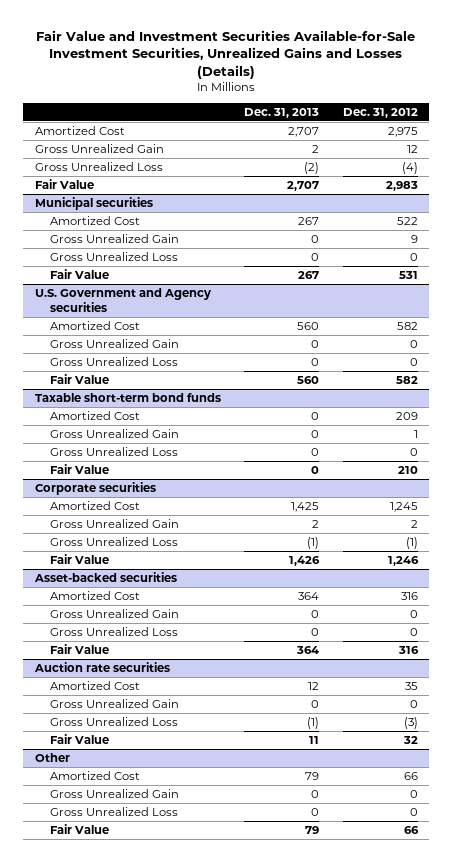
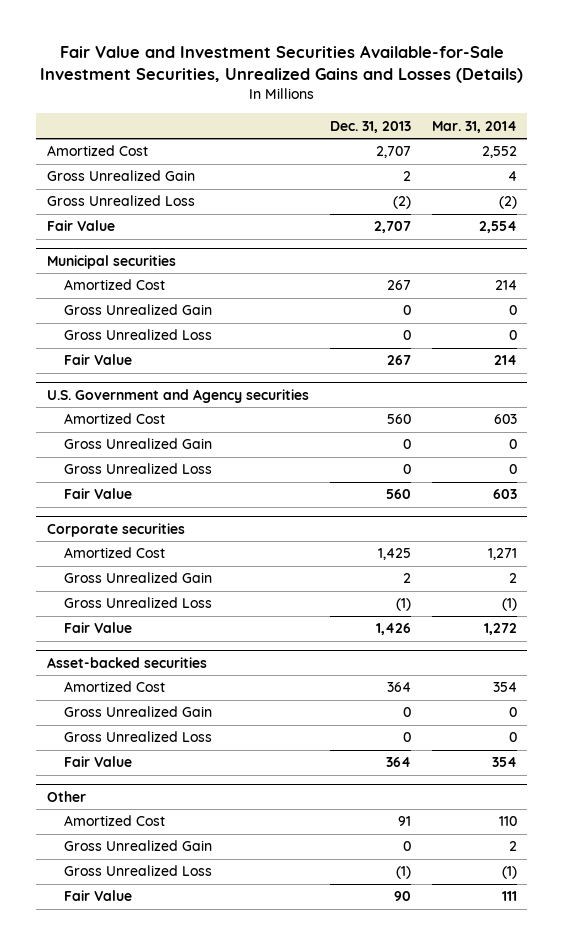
[342,107,418,118] Dec. 31, 2012 -> none
none -> [431,120,517,133] Mar. 31, 2014
[34,392,221,402] Taxable short-term bond funds -> none
[49,410,140,420] Amortized Cost -> none
[49,428,179,438] Gross Unrealized Gain -> none
[49,446,178,456] Gross Unrealized Loss -> none
[49,463,109,474] Fair Value -> none
[33,661,170,672] Auction rate securities -> none
[49,680,140,690] Amortized Cost -> none
[49,698,179,708] Gross Unrealized Gain -> none
[49,716,178,726] Gross Unrealized Loss -> none
[49,733,109,744] Fair Value -> none
[305,771,320,780] 79 -> [397,816,411,827] 91
[311,807,320,816] 0 -> [395,866,411,880] (1)
[305,825,320,834] 79 -> [393,891,411,902] 90

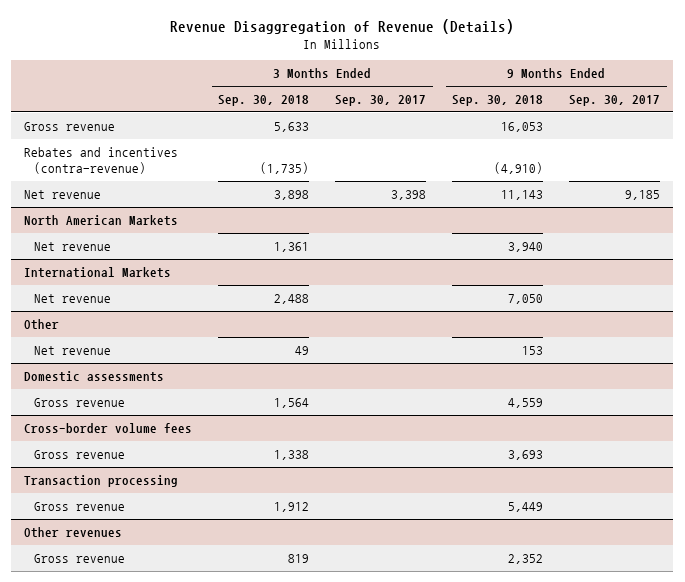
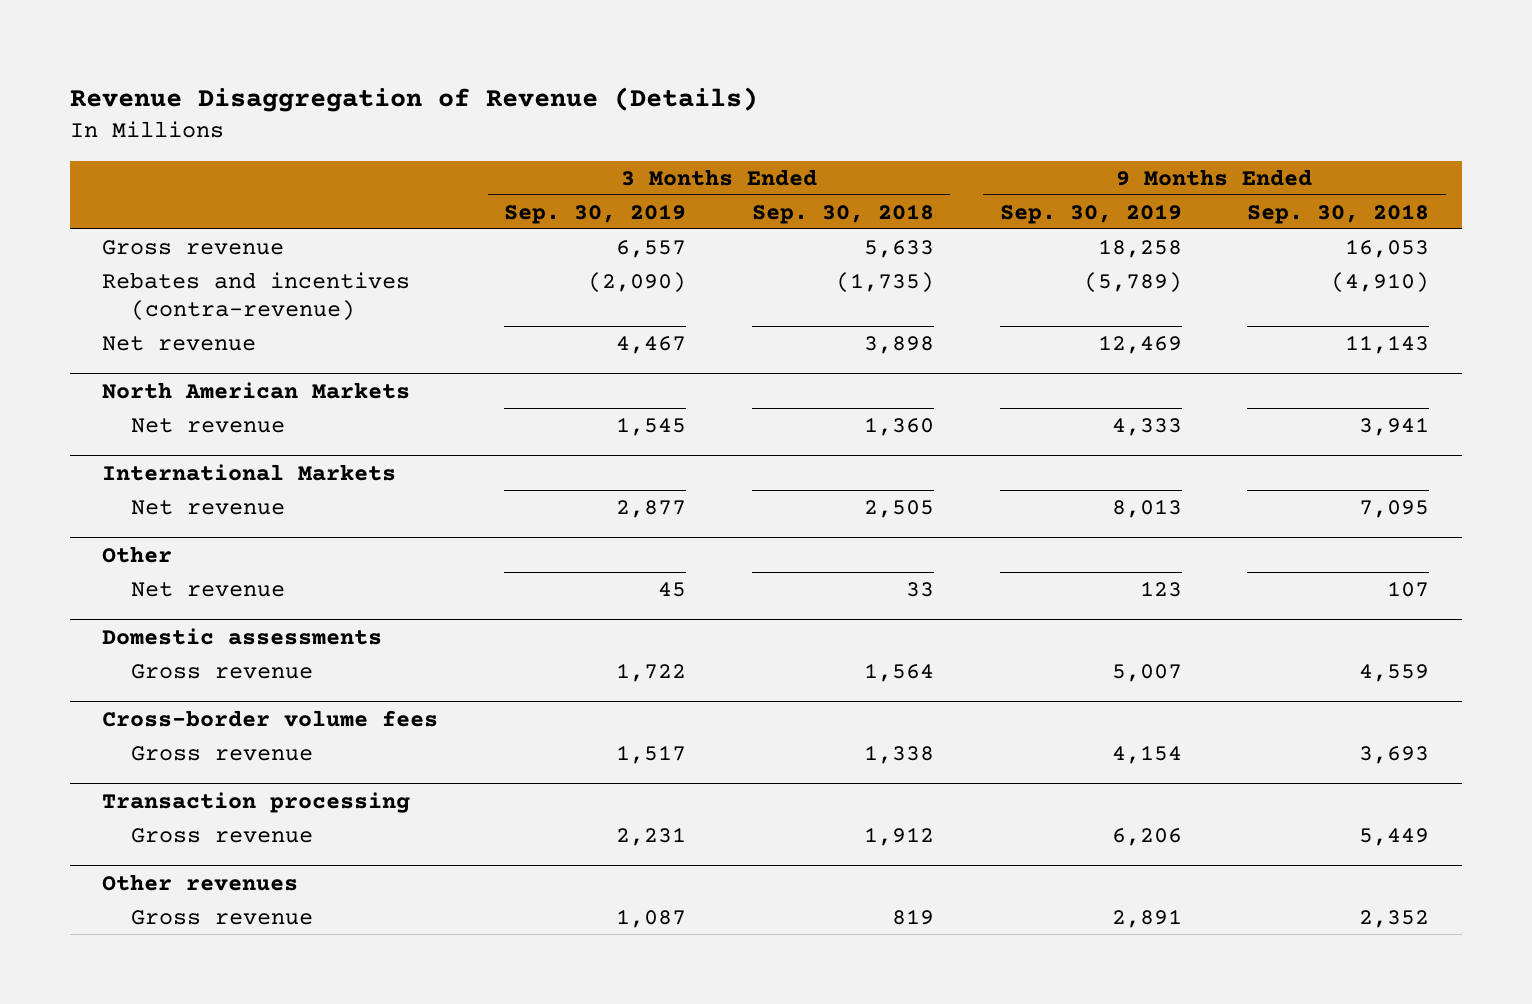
[335,94,427,106] Sep. 30, 2017 -> none
[569,94,661,106] Sep. 30, 2017 -> none
none -> [504,203,687,224] Sep. 30, 2019
none -> [999,203,1182,224] Sep. 30, 2019
[274,241,310,252] 1,361 -> [863,416,934,436] 1,360
[508,241,544,252] 3,940 -> [1359,416,1430,436] 3,941
[274,293,310,304] 2,488 -> [863,499,934,518] 2,505
[508,293,544,304] 7,050 -> [1359,499,1430,518] 7,095
[295,345,310,355] 49 -> [905,581,934,597] 33
[522,345,544,355] 153 -> [1387,580,1430,597] 107

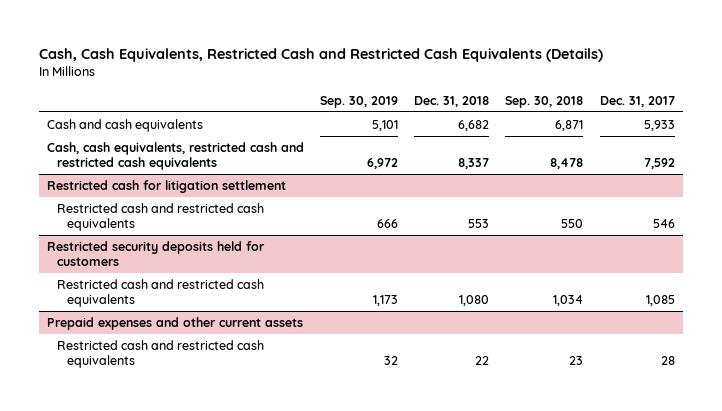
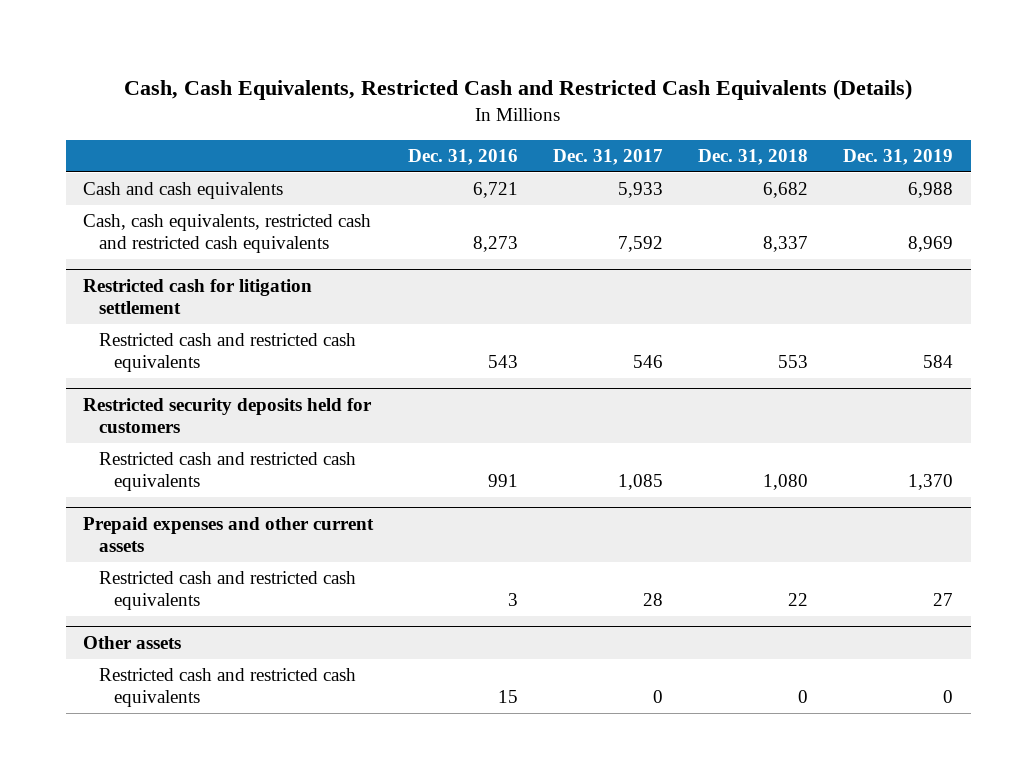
[320,95,399,108] Sep. 30, 2019 -> none
[505,95,584,108] Sep. 30, 2018 -> none
none -> [408,148,519,165] Dec. 31, 2016
none -> [843,148,954,165] Dec. 31, 2019
none -> [83,636,182,650] Other assets
none -> [98,668,356,707] Restricted cash and restricted cash equivalents

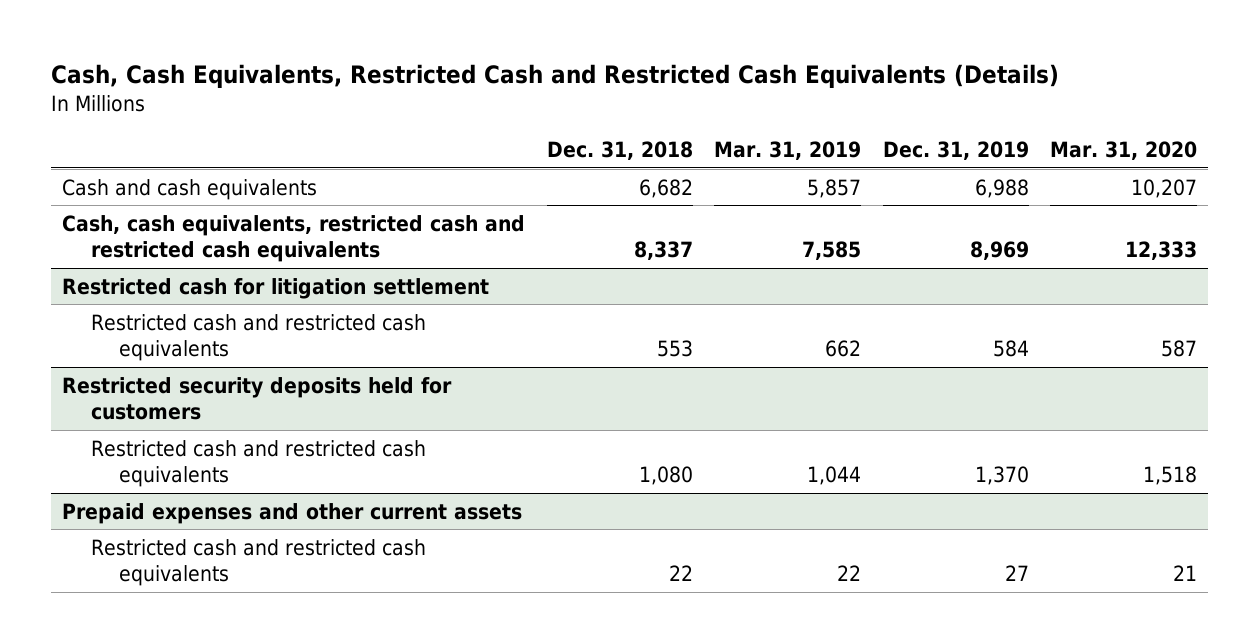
[408,148,519,165] Dec. 31, 2016 -> none
[553,148,664,165] Dec. 31, 2017 -> none
none -> [714,140,862,160] Mar. 31, 2019
none -> [1050,140,1198,160] Mar. 31, 2020
[83,636,182,650] Other assets -> none
[98,668,356,707] Restricted cash and restricted cash equivalents -> none

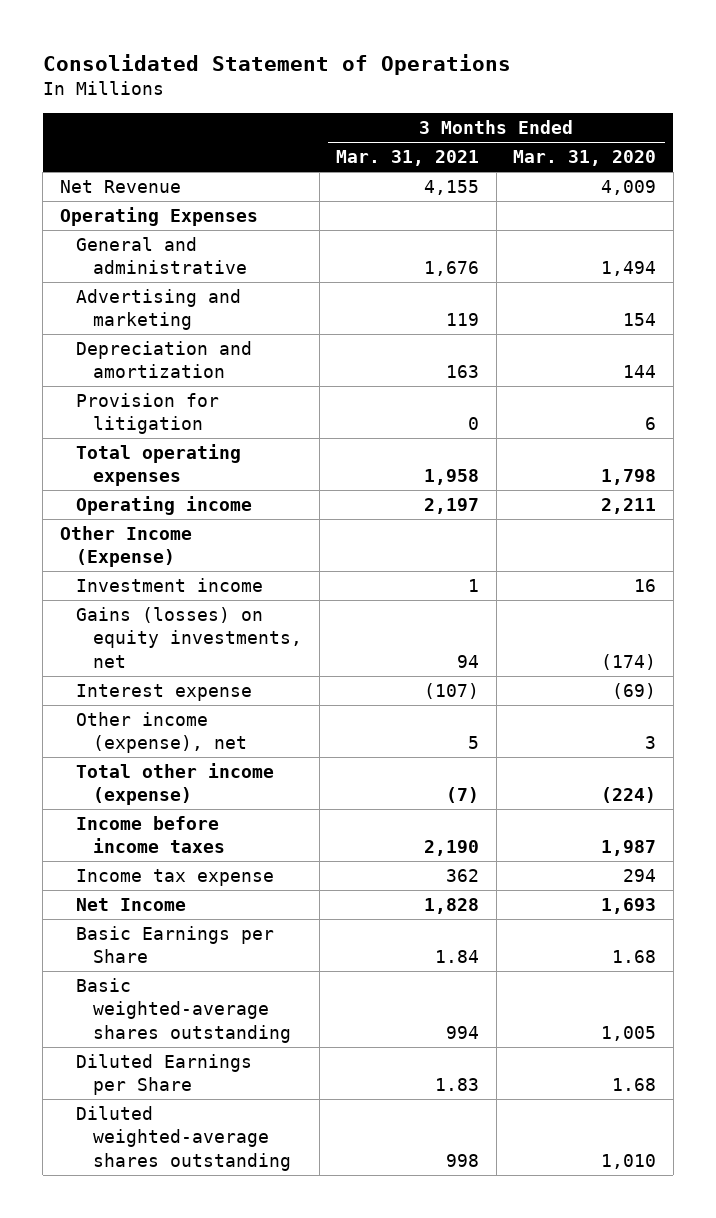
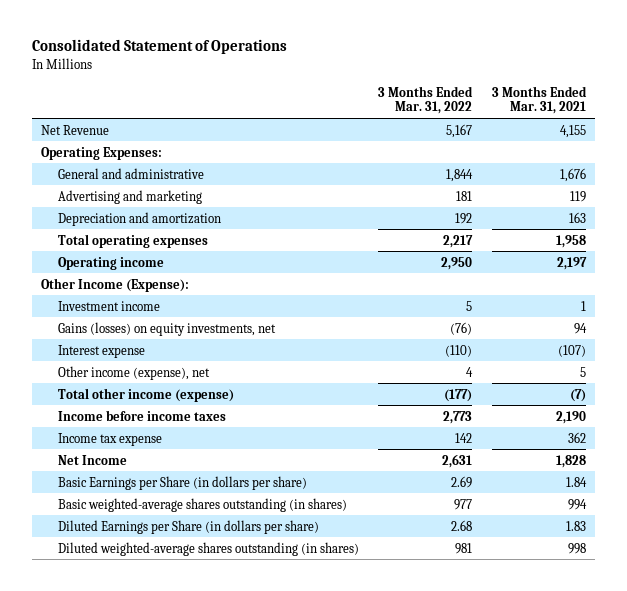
[513,150,657,167] Mar. 31, 2020 -> none
none -> [378,85,474,115] 3 Months Ended Mar. 31, 2022
[59,207,258,227] Operating Expenses -> [41,146,163,160] Operating Expenses:
[76,393,220,435] Provision for litigation -> none
[59,526,192,568] Other Income (Expense) -> [41,277,190,292] Other Income (Expense):
[76,926,275,964] Basic Earnings per Share -> [58,475,308,490] Basic Earnings per Share (in dollars per share)
[76,978,291,1043] Basic weighted-average shares outstanding -> [58,497,348,512] Basic weighted-average shares outstanding (in shares)
[76,1054,253,1096] Diluted Earnings per Share -> [58,519,320,534] Diluted Earnings per Share (in dollars per share)
[76,1106,291,1171] Diluted weighted-average shares outstanding -> [58,541,360,556] Diluted weighted-average shares outstanding (in shares)

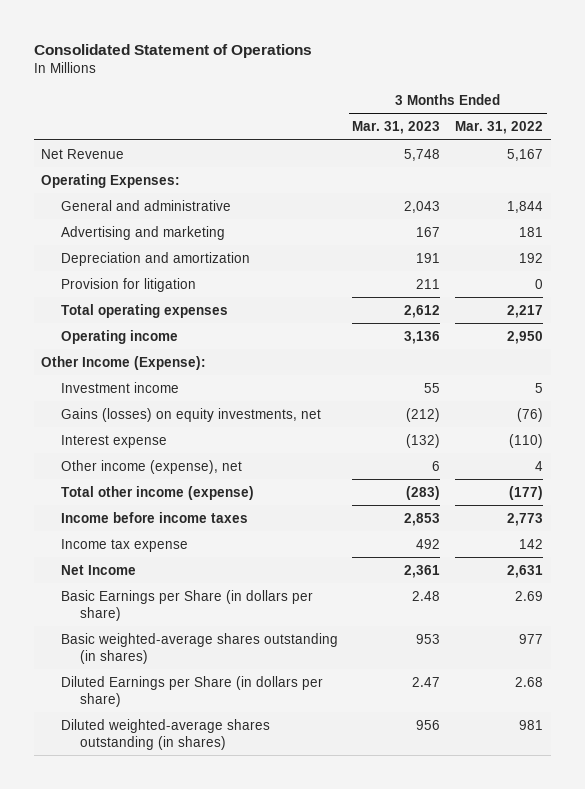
[491,85,587,115] 3 Months Ended Mar. 31, 2021 -> none
none -> [352,121,441,135] Mar. 31, 2023
none -> [60,277,196,292] Provision for litigation

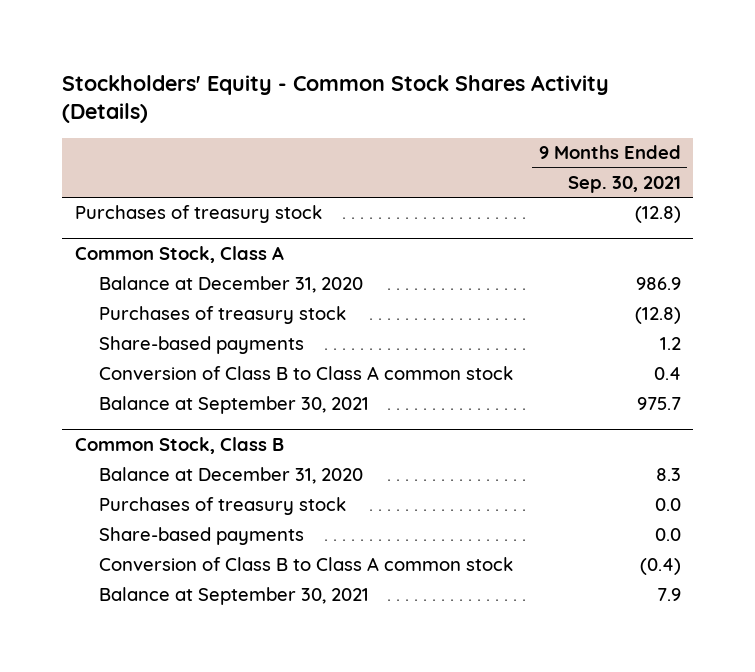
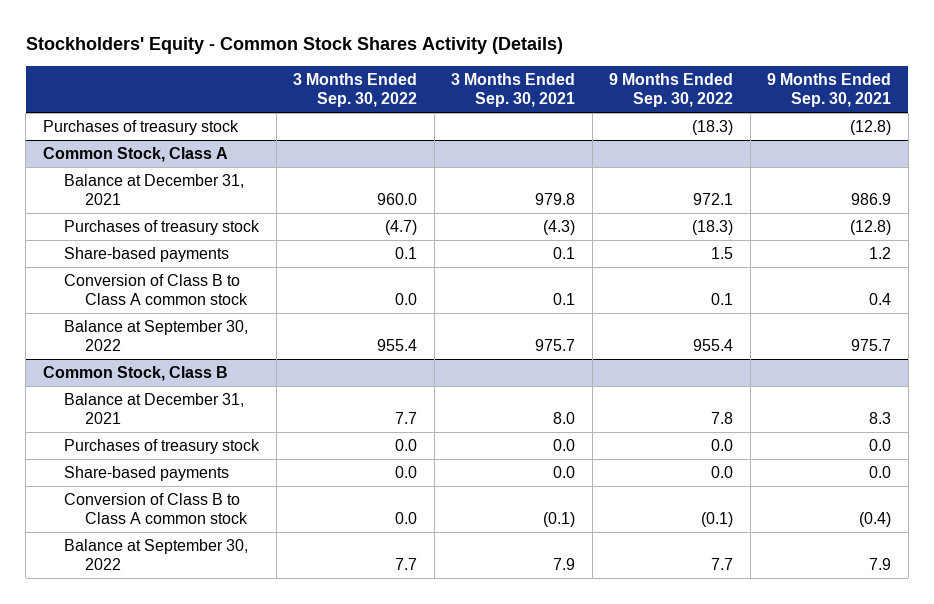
none -> [293,73,418,108] 3 Months Ended Sep. 30, 2022
none -> [451,73,576,108] 3 Months Ended Sep. 30, 2021
none -> [609,73,734,108] 9 Months Ended Sep. 30, 2022
[98,276,363,294] Balance at December 31, 2020 -> [63,173,244,206] Balance at December 31, 2021
[98,396,369,415] Balance at September 30, 2021 -> [63,319,248,352] Balance at September 30, 2022
[98,467,363,485] Balance at December 31, 2020 -> [63,392,244,425] Balance at December 31, 2021
[98,587,369,606] Balance at September 30, 2021 -> [63,538,248,571] Balance at September 30, 2022

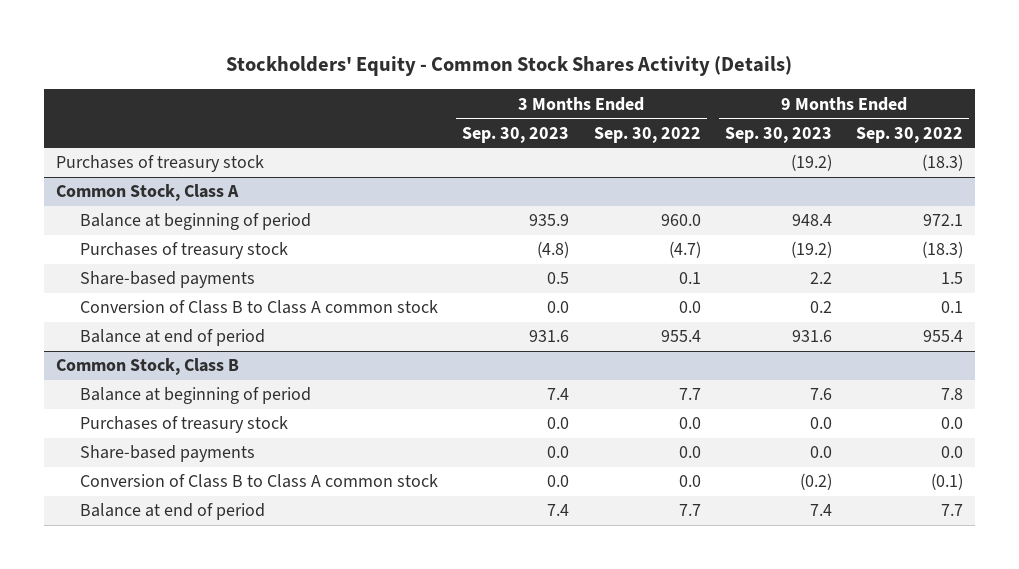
[451,73,576,108] 3 Months Ended Sep. 30, 2021 -> none
[767,73,892,108] 9 Months Ended Sep. 30, 2021 -> none
none -> [462,126,570,143] Sep. 30, 2023
none -> [724,126,832,143] Sep. 30, 2023
[63,173,244,206] Balance at December 31, 2021 -> [79,213,311,231] Balance at beginning of period
[63,319,248,352] Balance at September 30, 2022 -> [79,329,265,347] Balance at end of period
[63,392,244,425] Balance at December 31, 2021 -> [79,387,311,405] Balance at beginning of period
[63,538,248,571] Balance at September 30, 2022 -> [79,503,265,521] Balance at end of period

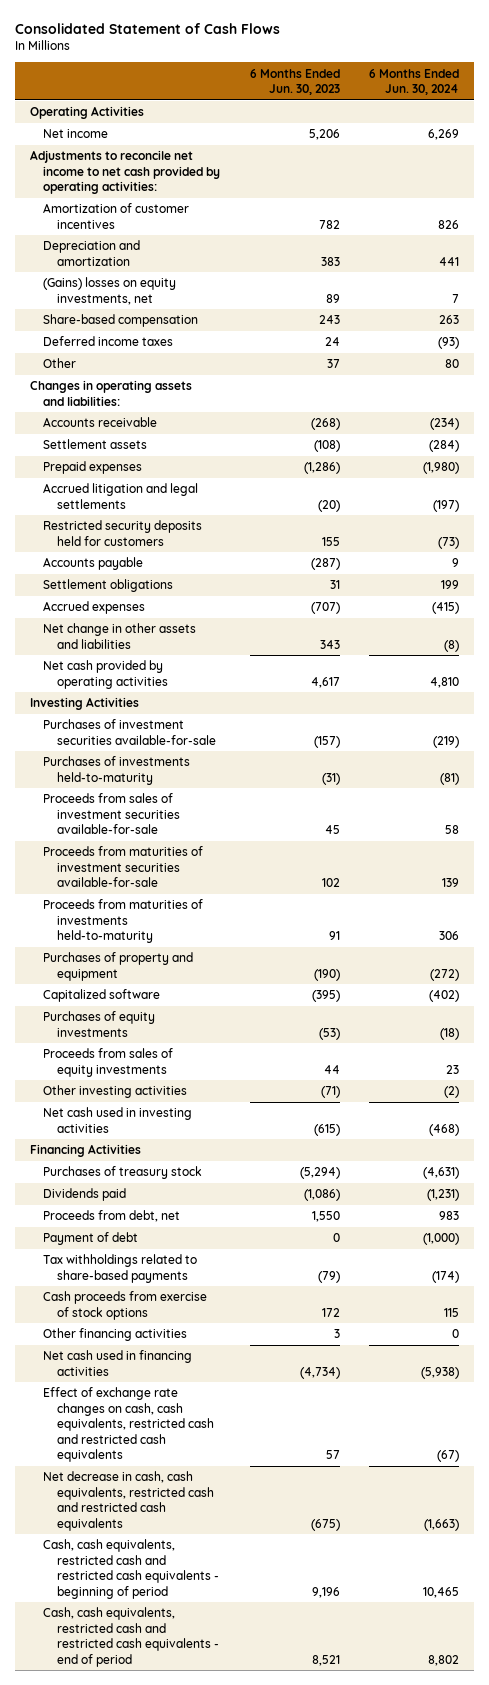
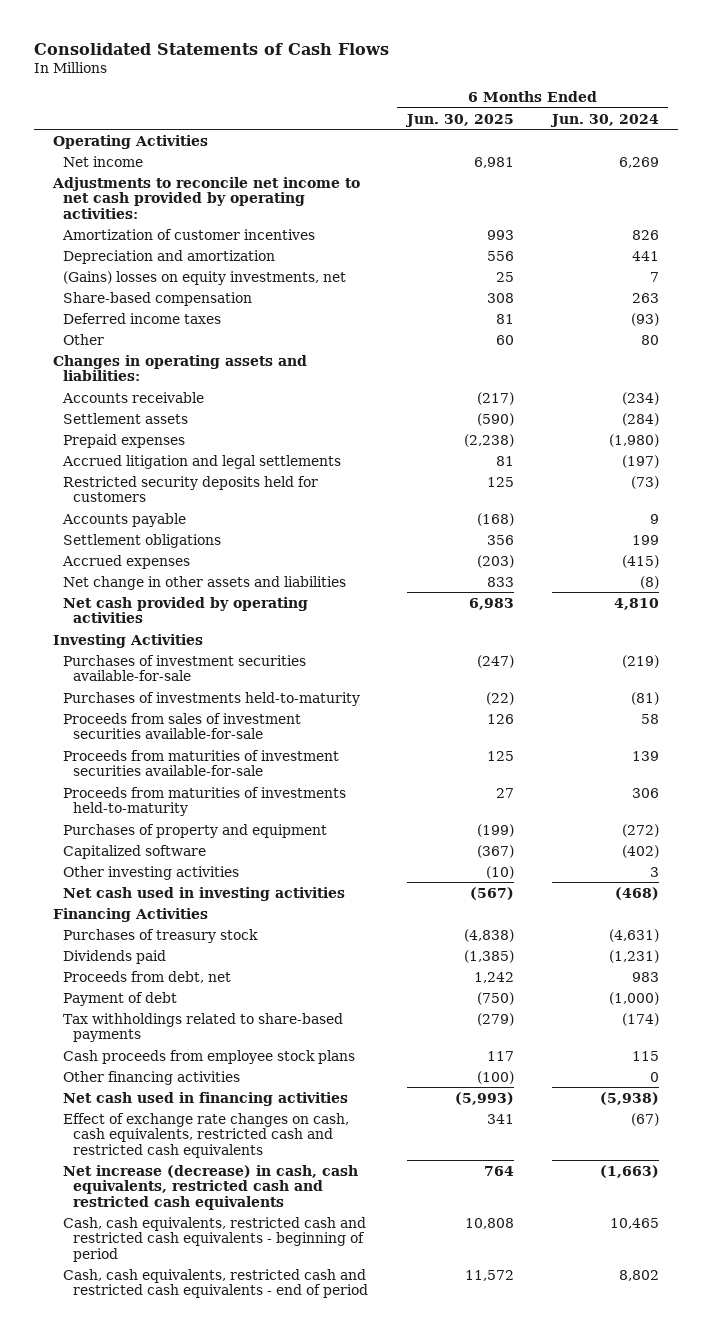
[15,22,281,34] Consolidated Statement of Cash Flows -> [34,43,390,56] Consolidated Statements of Cash Flows
[249,68,340,96] 6 Months Ended Jun. 30, 2023 -> none
none -> [404,113,514,127] Jun. 30, 2025
[43,1011,156,1037] Purchases of equity investments -> none
[43,1048,174,1077] Proceeds from sales of equity investments -> none
[444,1086,460,1099] (2) -> [649,866,659,877] 3
[43,1291,208,1320] Cash proceeds from exercise of stock options -> [63,1049,356,1064] Cash proceeds from employee stock plans
[43,1471,214,1531] Net decrease in cash, cash equivalents, restricted cash and restricted cash equivalents -> [63,1164,359,1210] Net increase (decrease) in cash, cash equivalents, restricted cash and restricted cash equivalents

